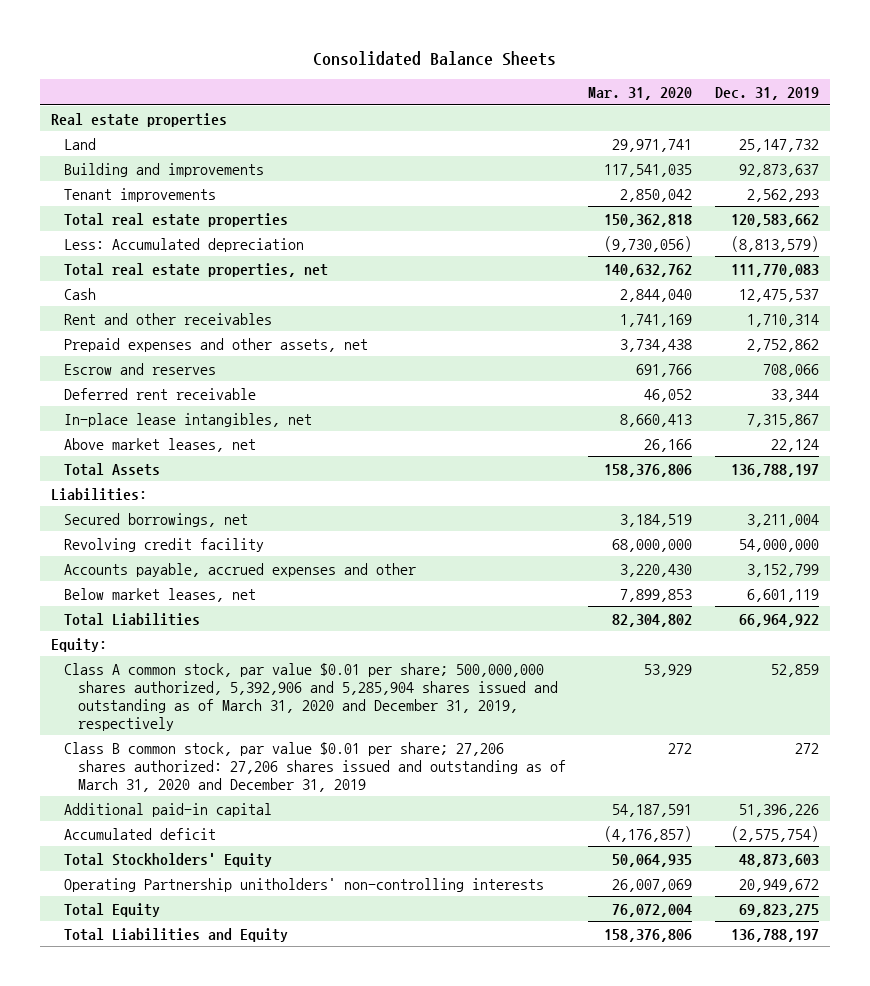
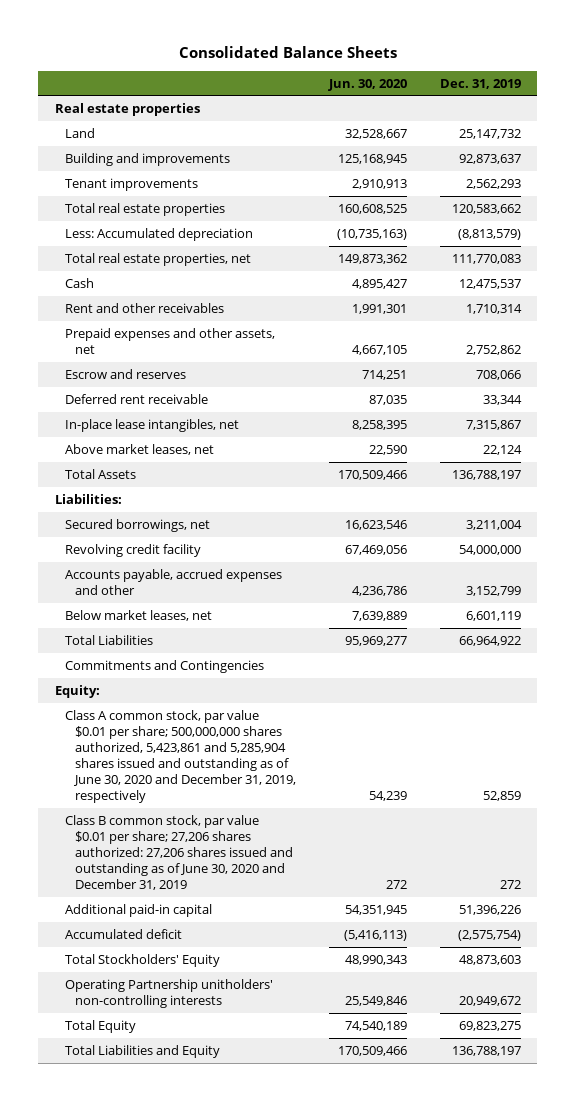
[588,86,693,100] Mar. 31, 2020 -> none
none -> [327,78,407,91] Jun. 30, 2020
none -> [64,659,264,673] Commitments and Contingencies
[64,662,558,731] Class A common stock, par value $0.01 per share; 500,000,000 shares authorized, 5,392,906 and 5,285,904 shares issued and outstanding as of March 31, 2020 and December 31, 2019, respectively -> [64,709,296,804] Class A common stock, par value $0.01 per share; 500,000,000 shares authorized, 5,423,861 and 5,285,904 shares issued and outstanding as of June 30, 2020 and December 31, 2019, respectively
[64,741,566,792] Class B common stock, par value $0.01 per share; 27,206 shares authorized: 27,206 shares issued and outstanding as of March 31, 2020 and December 31, 2019 -> [64,814,293,891] Class B common stock, par value $0.01 per share; 27,206 shares authorized: 27,206 shares issued and outstanding as of June 30, 2020 and December 31, 2019

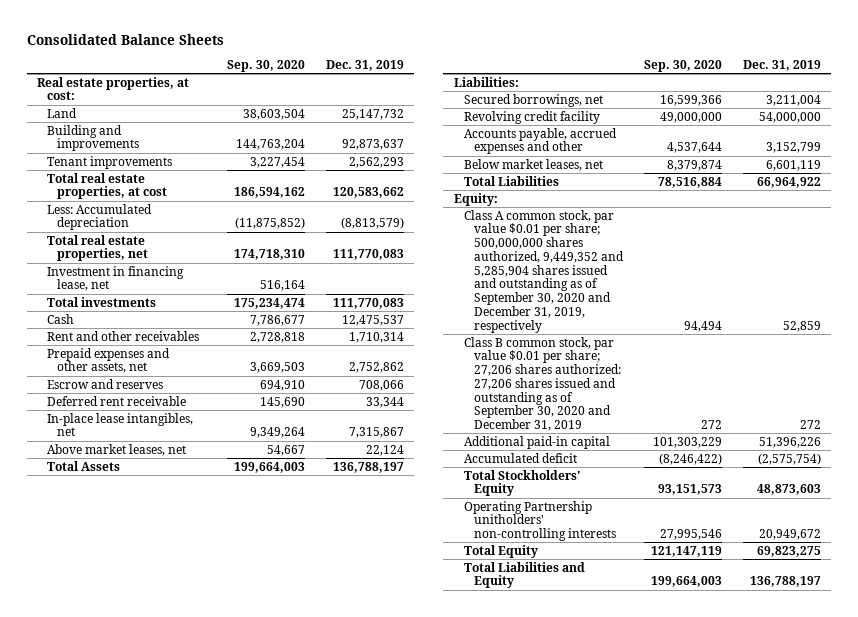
[327,78,407,91] Jun. 30, 2020 -> none
none -> [226,60,305,73] Sep. 30, 2020
[54,102,200,116] Real estate properties -> [36,76,189,101] Real estate properties, at cost:
[64,202,225,216] Total real estate properties -> [47,172,168,200] Total real estate properties, at cost
none -> [47,265,185,292] Investment in financing lease, net
none -> [47,296,157,307] Total investments
[64,659,264,673] Commitments and Contingencies -> none
[64,709,296,804] Class A common stock, par value $0.01 per share; 500,000,000 shares authorized, 5,423,861 and 5,285,904 shares issued and outstanding as of June 30, 2020 and December 31, 2019, respectively -> [463,209,624,333] Class A common stock, par value $0.01 per share; 500,000,000 shares authorized, 9,449,352 and 5,285,904 shares issued and outstanding as of September 30, 2020 and December 31, 2019, respectively
[64,814,293,891] Class B common stock, par value $0.01 per share; 27,206 shares authorized: 27,206 shares issued and outstanding as of June 30, 2020 and December 31, 2019 -> [463,336,621,432] Class B common stock, par value $0.01 per share; 27,206 shares authorized: 27,206 shares issued and outstanding as of September 30, 2020 and December 31, 2019

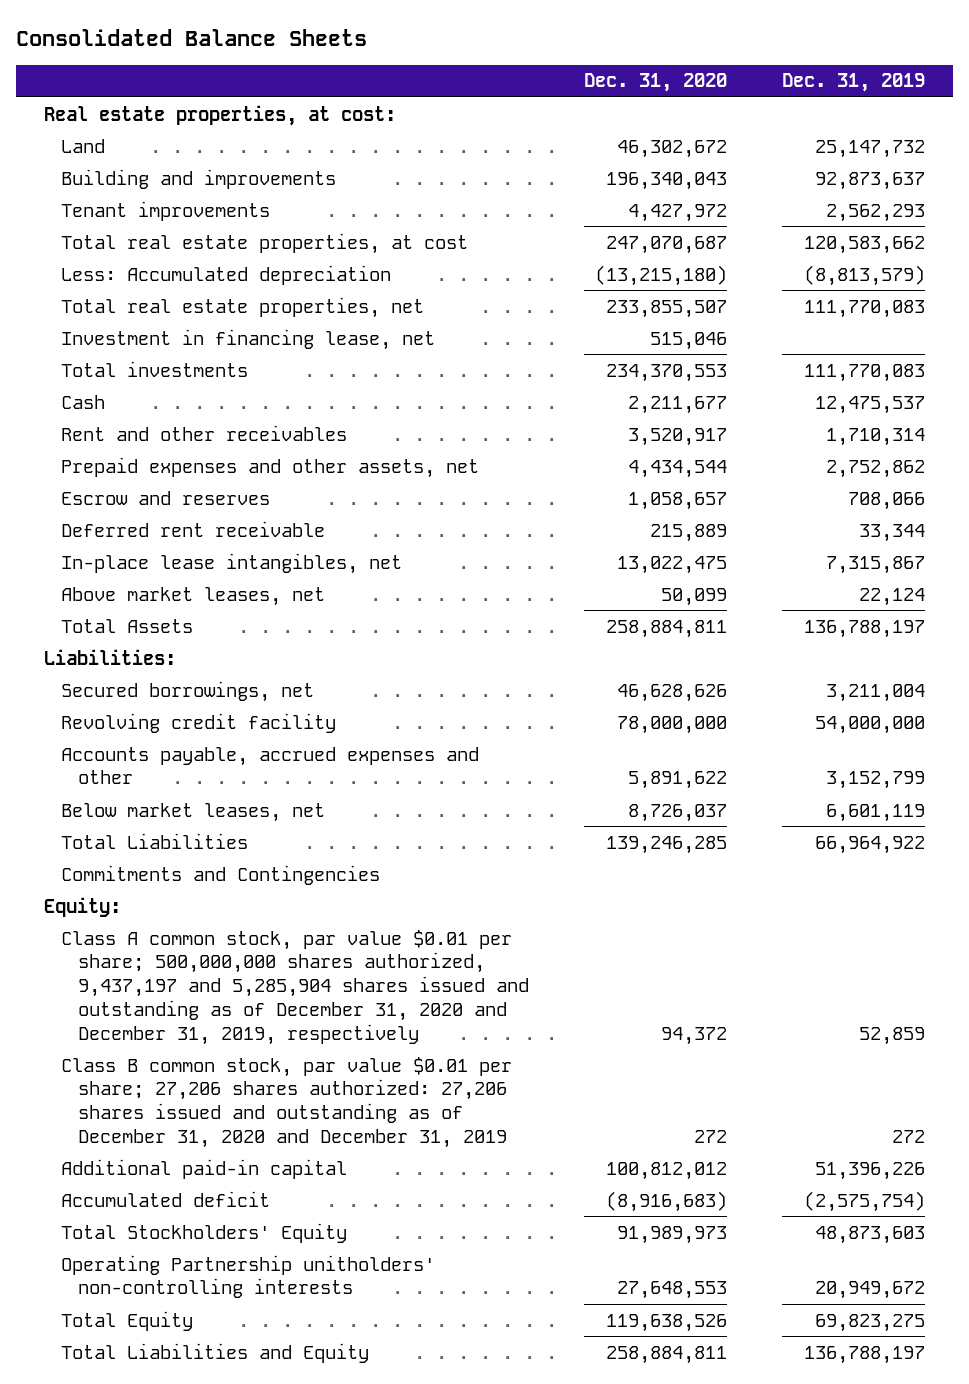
[226,60,305,73] Sep. 30, 2020 -> none
none -> [584,73,728,93] Dec. 31, 2020
none -> [61,864,381,885] Commitments and Contingencies
[463,209,624,333] Class A common stock, par value $0.01 per share; 500,000,000 shares authorized, 9,449,352 and 5,285,904 shares issued and outstanding as of September 30, 2020 and December 31, 2019, respectively -> [61,929,530,1045] Class A common stock, par value $0.01 per share; 500,000,000 shares authorized, 9,437,197 and 5,285,904 shares issued and outstanding as of December 31, 2020 and December 31, 2019, respectively
[463,336,621,432] Class B common stock, par value $0.01 per share; 27,206 shares authorized: 27,206 shares issued and outstanding as of September 30, 2020 and December 31, 2019 -> [61,1056,513,1148] Class B common stock, par value $0.01 per share; 27,206 shares authorized: 27,206 shares issued and outstanding as of December 31, 2020 and December 31, 2019

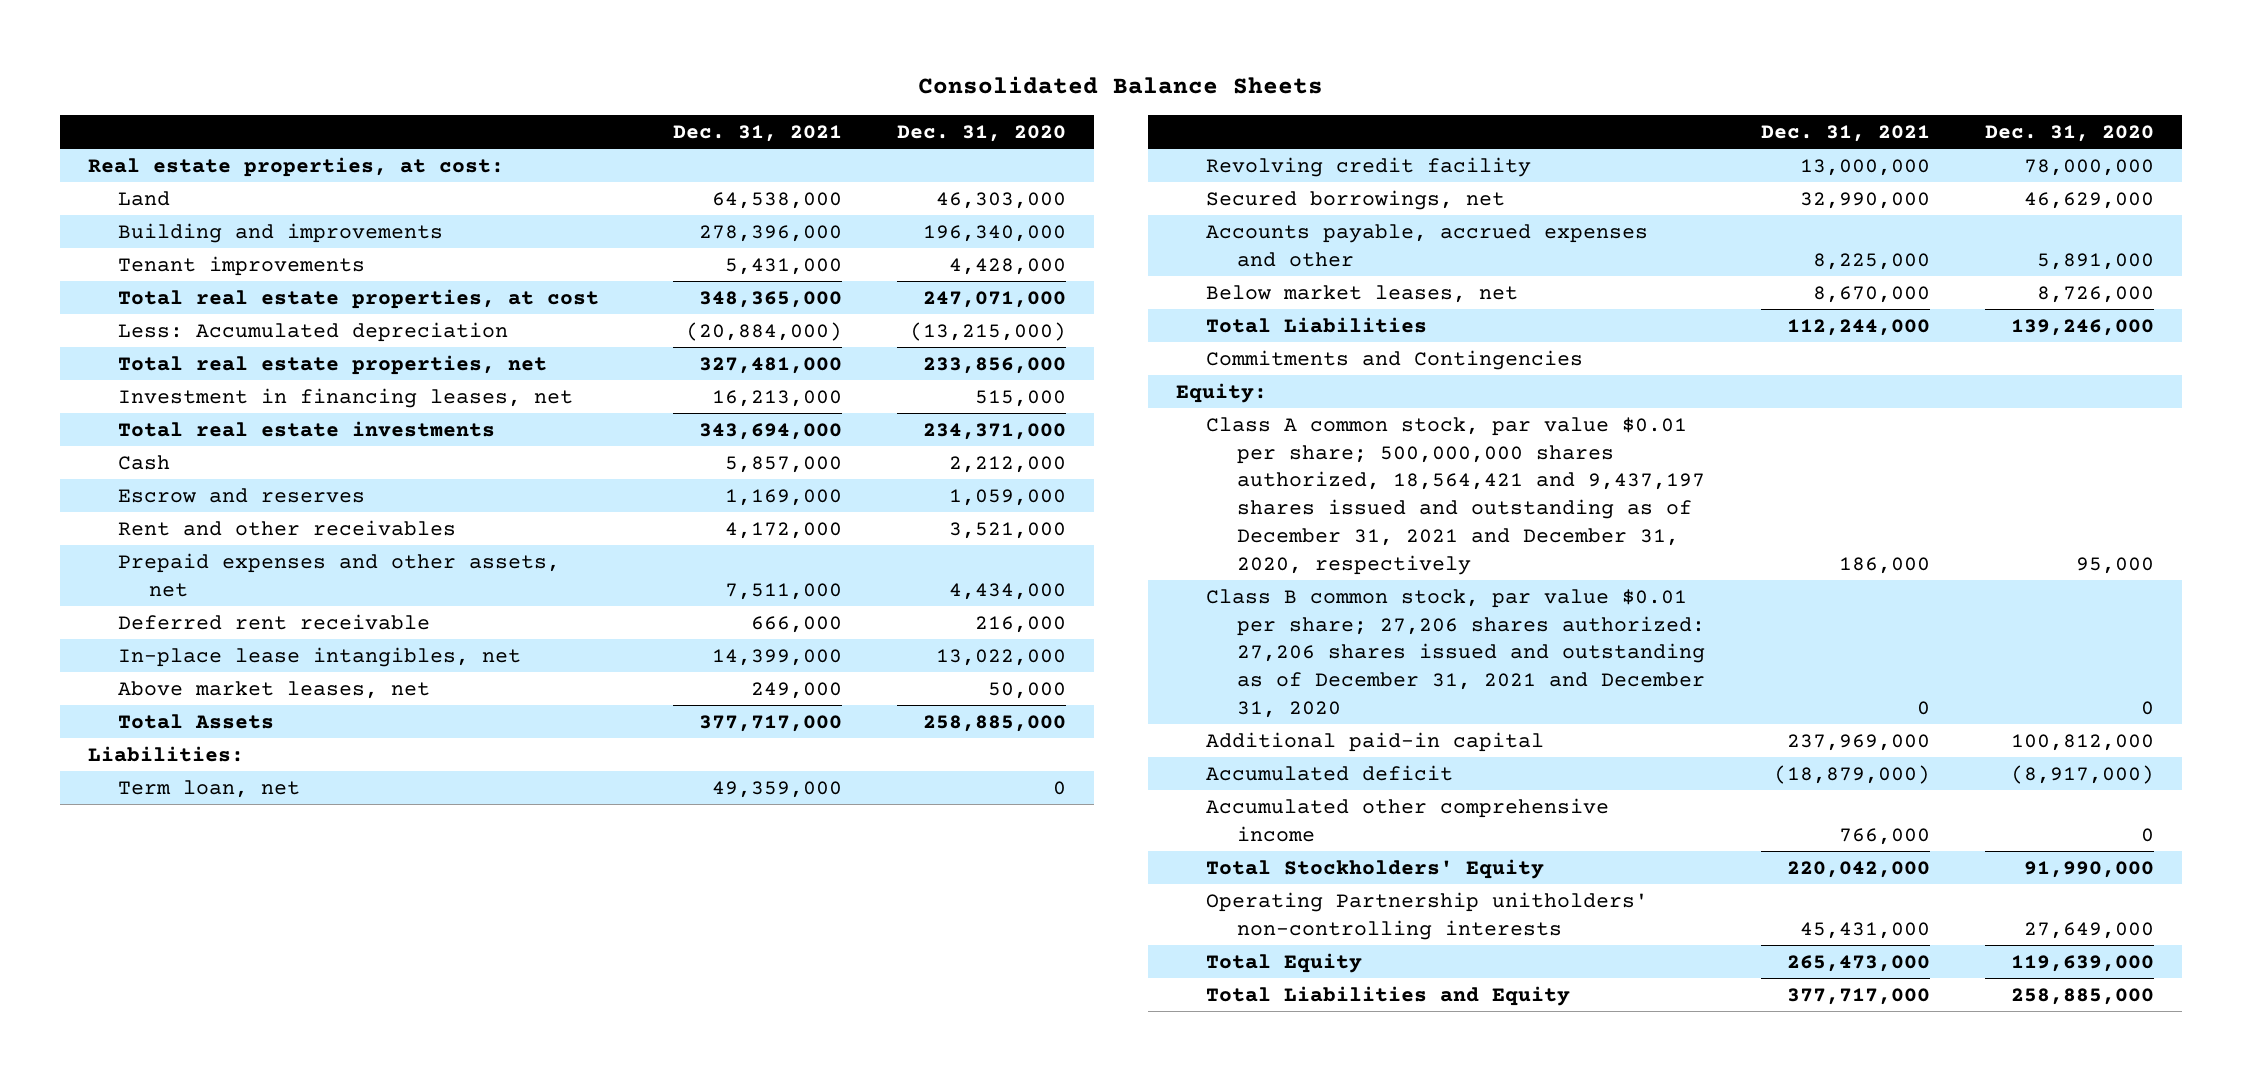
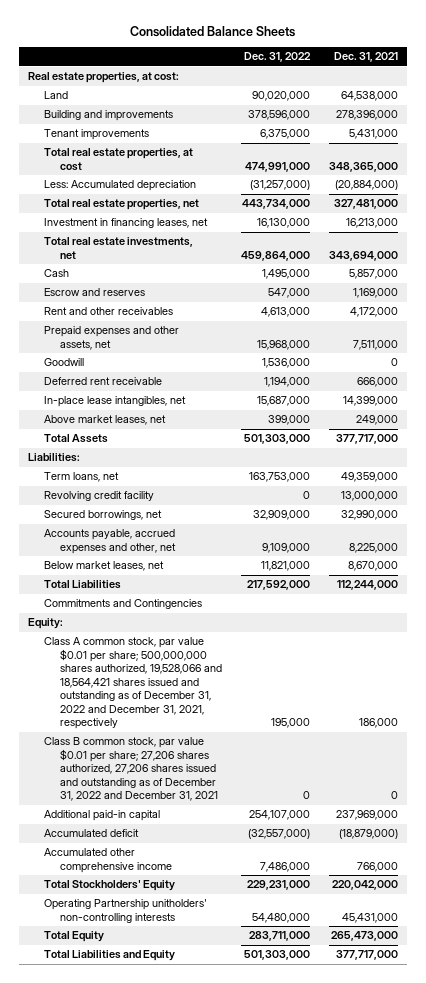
[897,124,1067,142] Dec. 31, 2020 -> none
none -> [244,52,312,63] Dec. 31, 2022
[118,420,496,437] Total real estate investments -> [44,237,194,259] Total real estate investments, net
none -> [44,358,85,367] Goodwill
[118,779,301,798] Term loan, net -> [44,472,120,483] Term loans, net
[1206,223,1649,267] Accounts payable, accrued expenses and other -> [44,529,177,554] Accounts payable, accrued expenses and other, net
[1206,416,1706,575] Class A common stock, par value $0.01 per share; 500,000,000 shares authorized, 18,564,421 and 9,437,197 shares issued and outstanding as of December 31, 2021 and December 31, 2020, respectively -> [44,637,223,730] Class A common stock, par value $0.01 per share; 500,000,000 shares authorized, 19,528,066 and 18,564,421 shares issued and outstanding as of December 31, 2022 and December 31, 2021, respectively
[1206,588,1706,718] Class B common stock, par value $0.01 per share; 27,206 shares authorized: 27,206 shares issued and outstanding as of December 31, 2021 and December 31, 2020 -> [44,737,219,802] Class B common stock, par value $0.01 per share; 27,206 shares authorized, 27,206 shares issued and outstanding as of December 31, 2022 and December 31, 2021

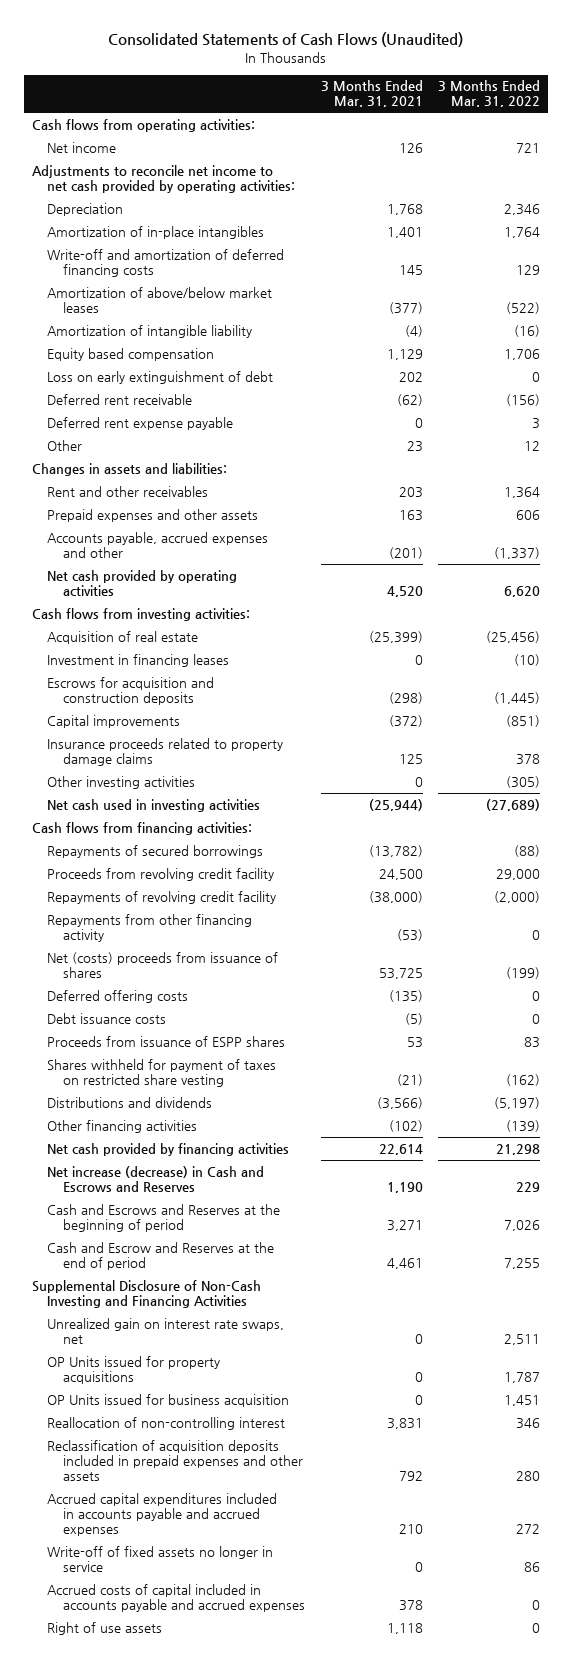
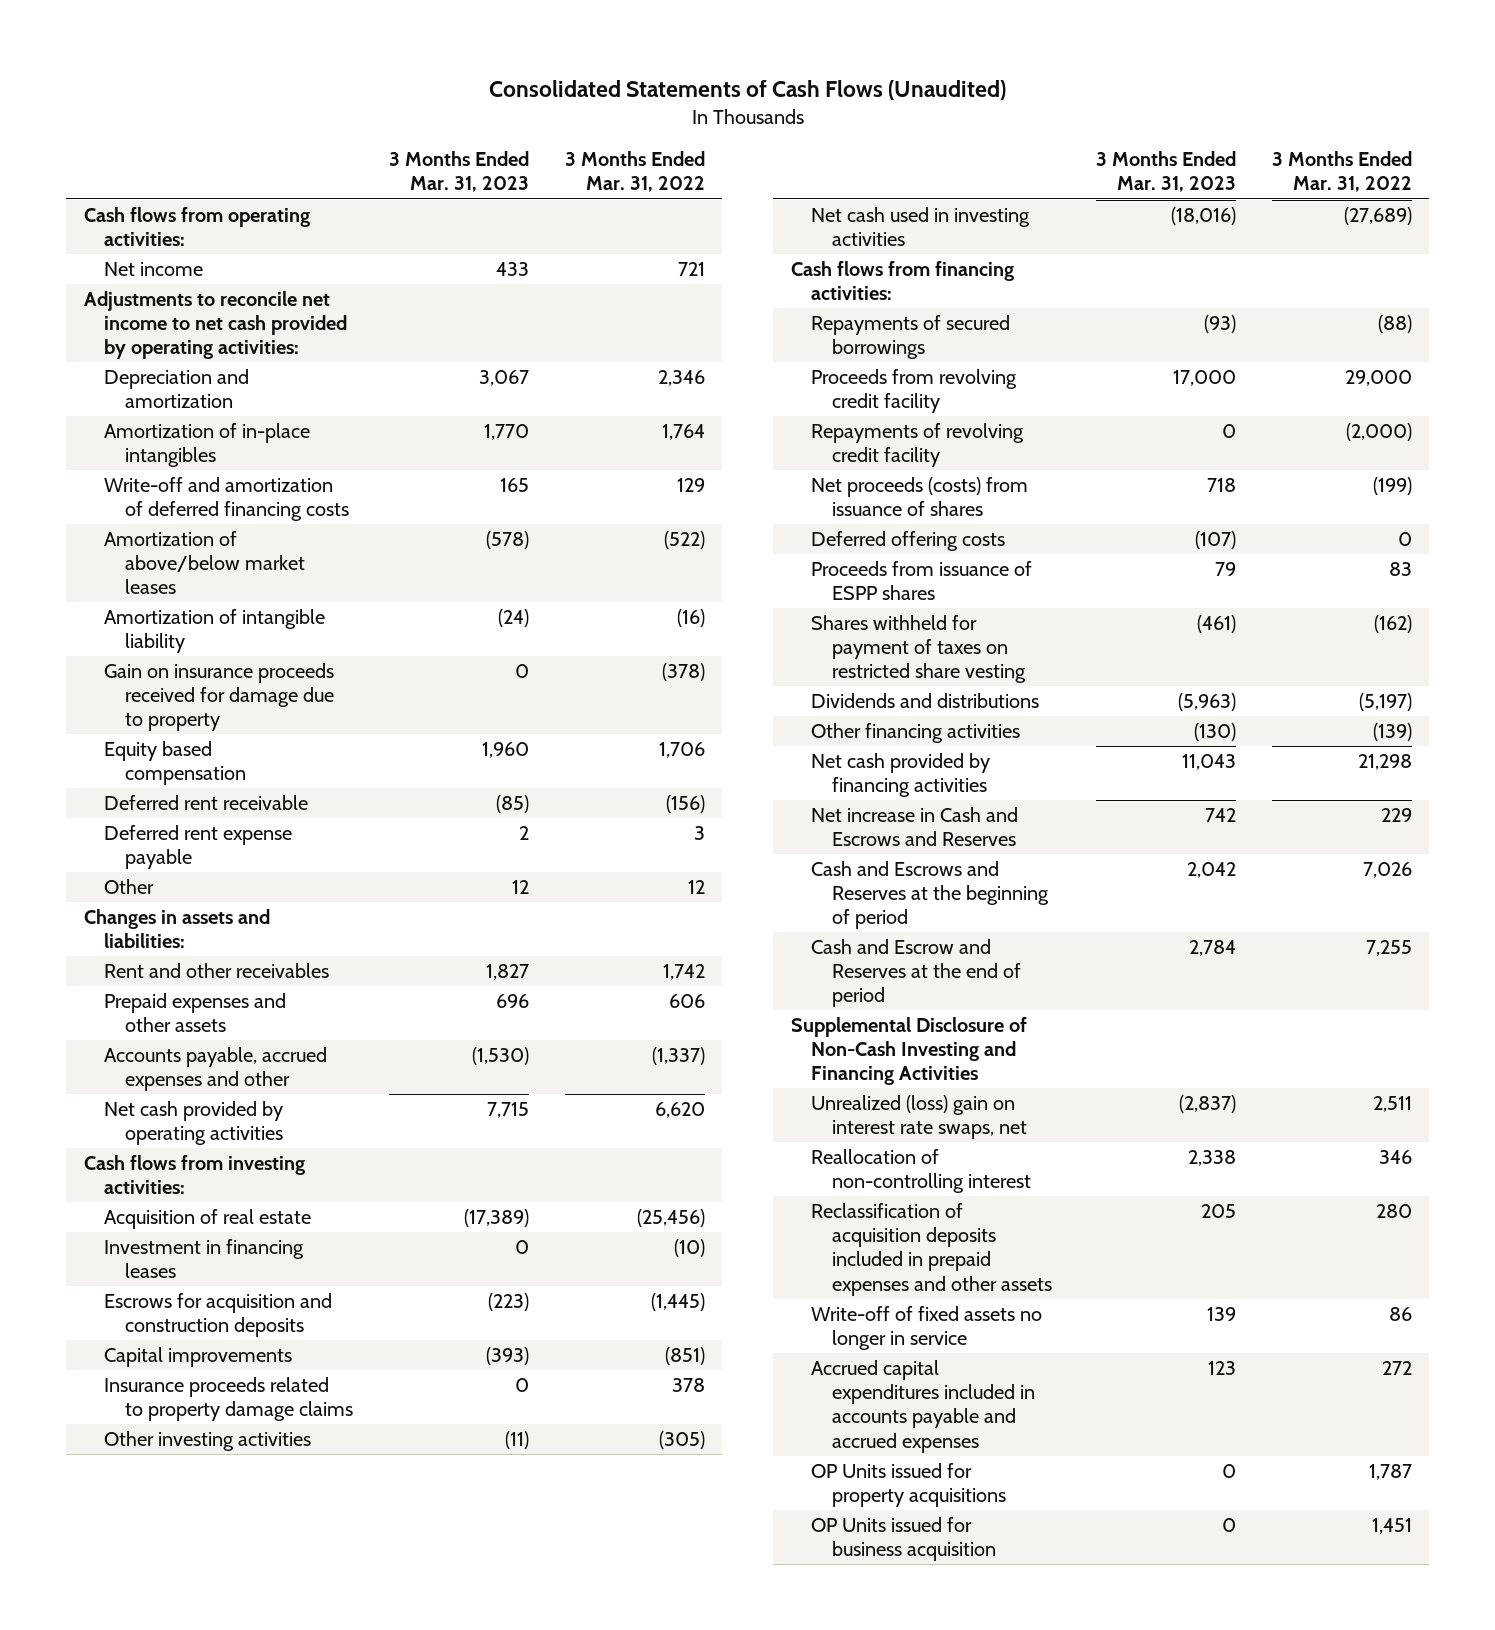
[320,80,423,108] 3 Months Ended Mar. 31, 2021 -> none
none -> [388,151,529,193] 3 Months Ended Mar. 31, 2023
[47,202,124,216] Depreciation -> [104,369,250,409] Depreciation and amortization
none -> [104,663,335,732] Gain on insurance proceeds received for damage due to property
[47,370,274,384] Loss on early extinguishment of debt -> none
[504,486,541,498] 1,364 -> [662,964,705,981] 1,742
[47,913,253,942] Repayments from other financing activity -> none
[47,951,279,978] Net (costs) proceeds from issuance of shares -> [811,477,1029,517] Net proceeds (costs) from issuance of shares
[47,1012,167,1024] Debt issuance costs -> none
[47,1096,213,1108] Distributions and dividends -> [811,693,1040,709] Dividends and distributions
[47,1165,265,1192] Net increase (decrease) in Cash and Escrows and Reserves -> [811,807,1019,847] Net increase in Cash and Escrows and Reserves
[47,1317,285,1344] Unrealized gain on interest rate swaps, net -> [811,1095,1028,1140] Unrealized (loss) gain on interest rate swaps, net
[47,1583,306,1612] Accrued costs of capital included in accounts payable and accrued expenses -> none
[47,1621,163,1635] Right of use assets -> none
[47,1492,278,1536] Accrued capital expenditures included in accounts payable and accrued expenses -> [811,1360,1036,1453] Accrued capital expenditures included in accounts payable and accrued expenses
[47,1355,221,1384] OP Units issued for property acquisitions -> [811,1463,1007,1508] OP Units issued for property acquisitions
[47,1393,290,1407] OP Units issued for business acquisition -> [811,1517,997,1562] OP Units issued for business acquisition

